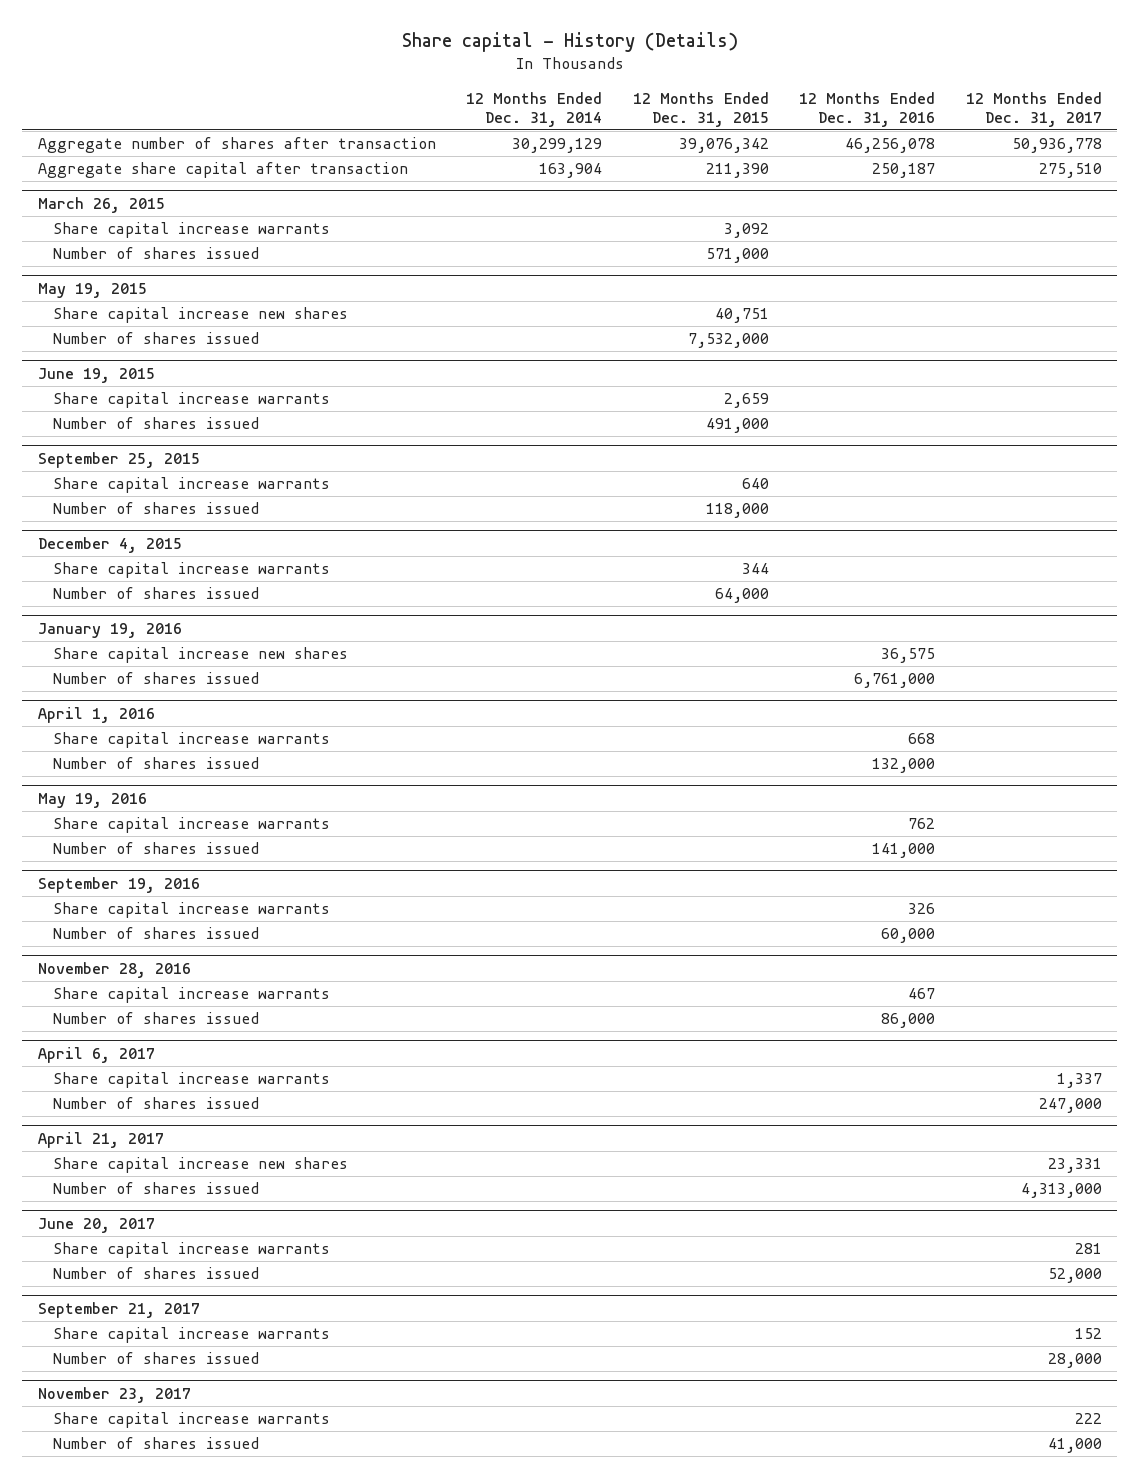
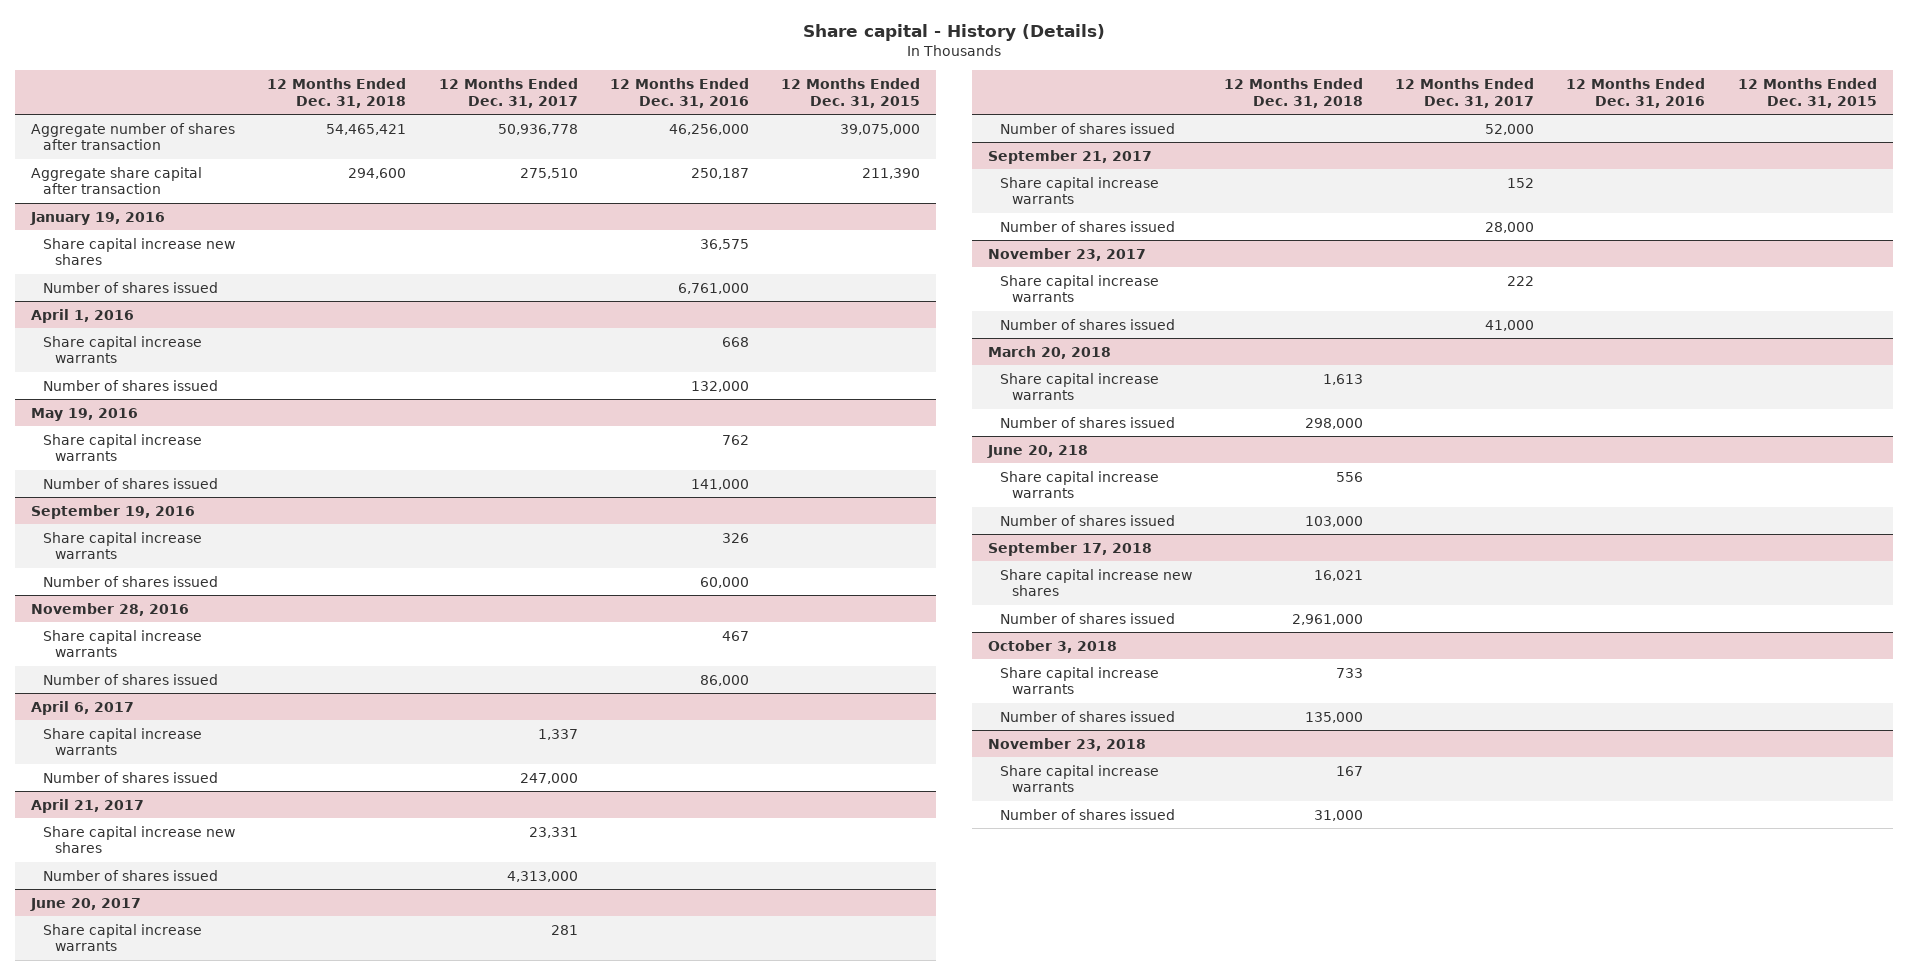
[466,91,603,128] 12 Months Ended Dec. 31, 2014 -> none
none -> [267,78,407,108] 12 Months Ended Dec. 31, 2018
[678,138,769,154] 39,076,342 -> [839,123,920,135] 39,075,000
[845,138,936,154] 46,256,078 -> [668,123,749,135] 46,256,000
[37,196,165,213] March 26, 2015 -> none
[53,222,331,239] Share capital increase warrants -> none
[53,247,260,260] Number of shares issued -> none
[37,282,147,298] May 19, 2015 -> none
[53,307,349,324] Share capital increase new shares -> none
[53,332,260,345] Number of shares issued -> none
[37,367,155,383] June 19, 2015 -> none
[53,392,331,409] Share capital increase warrants -> none
[53,417,260,430] Number of shares issued -> none
[37,451,200,468] September 25, 2015 -> none
[53,477,331,494] Share capital increase warrants -> none
[53,502,260,515] Number of shares issued -> none
[37,536,182,553] December 4, 2015 -> none
[53,562,331,579] Share capital increase warrants -> none
[53,587,260,600] Number of shares issued -> none
none -> [987,345,1111,359] March 20, 2018
none -> [999,372,1159,401] Share capital increase warrants
none -> [999,416,1175,428] Number of shares issued
none -> [986,444,1088,458] June 20, 218
none -> [999,470,1159,499] Share capital increase warrants
none -> [999,514,1175,526] Number of shares issued
none -> [987,541,1152,556] September 17, 2018
none -> [999,568,1192,597] Share capital increase new shares
none -> [999,612,1175,624] Number of shares issued
none -> [987,639,1117,653] October 3, 2018
none -> [999,666,1159,695] Share capital increase warrants
none -> [999,710,1175,722] Number of shares issued
none -> [987,737,1146,751] November 23, 2018
none -> [999,764,1159,793] Share capital increase warrants
none -> [999,808,1175,820] Number of shares issued

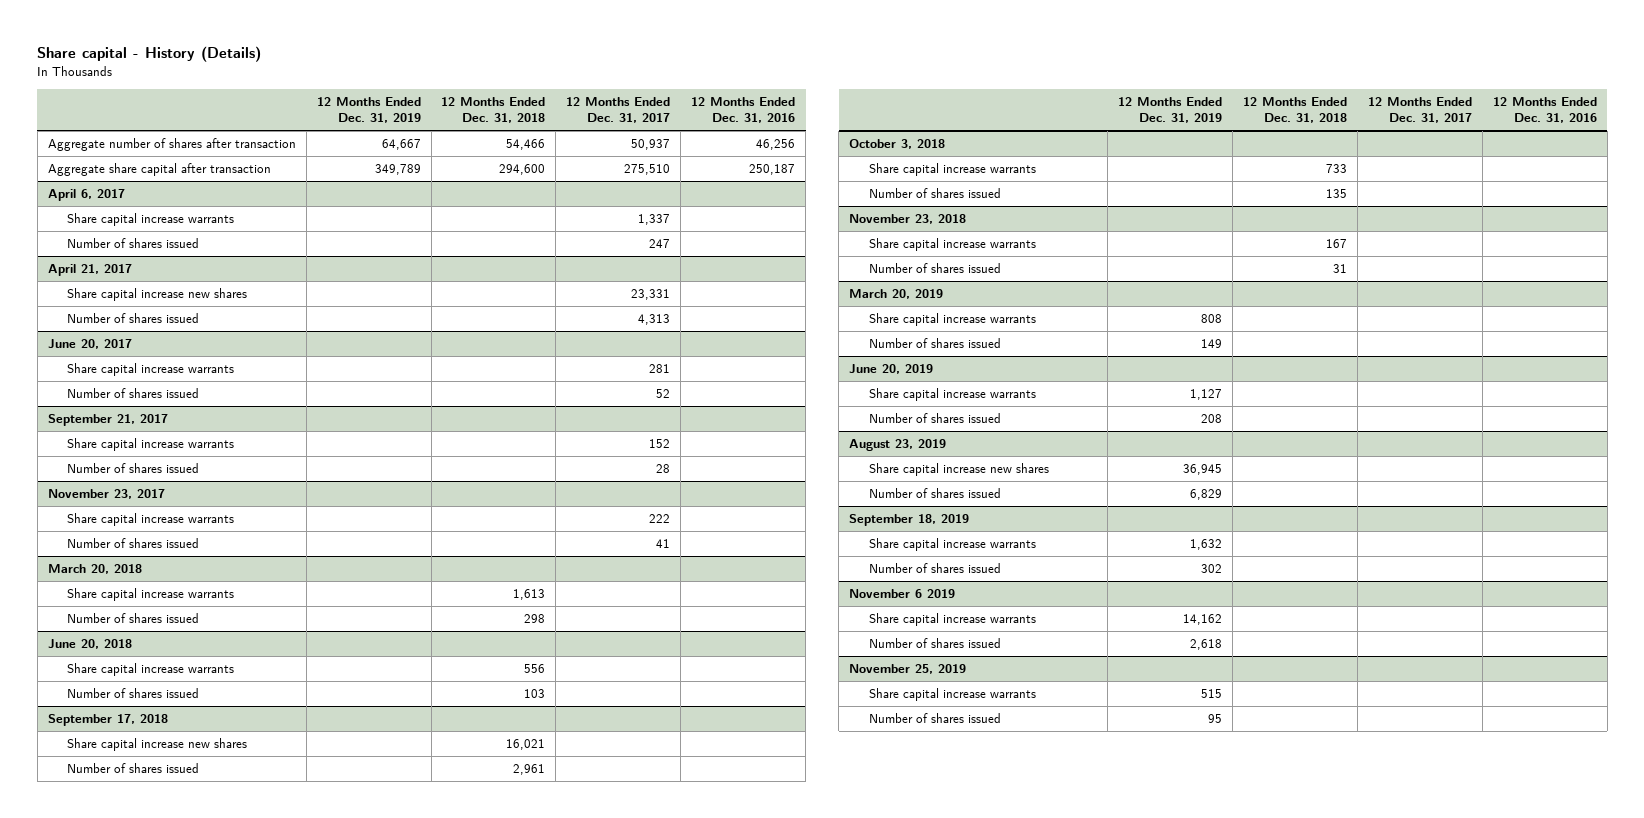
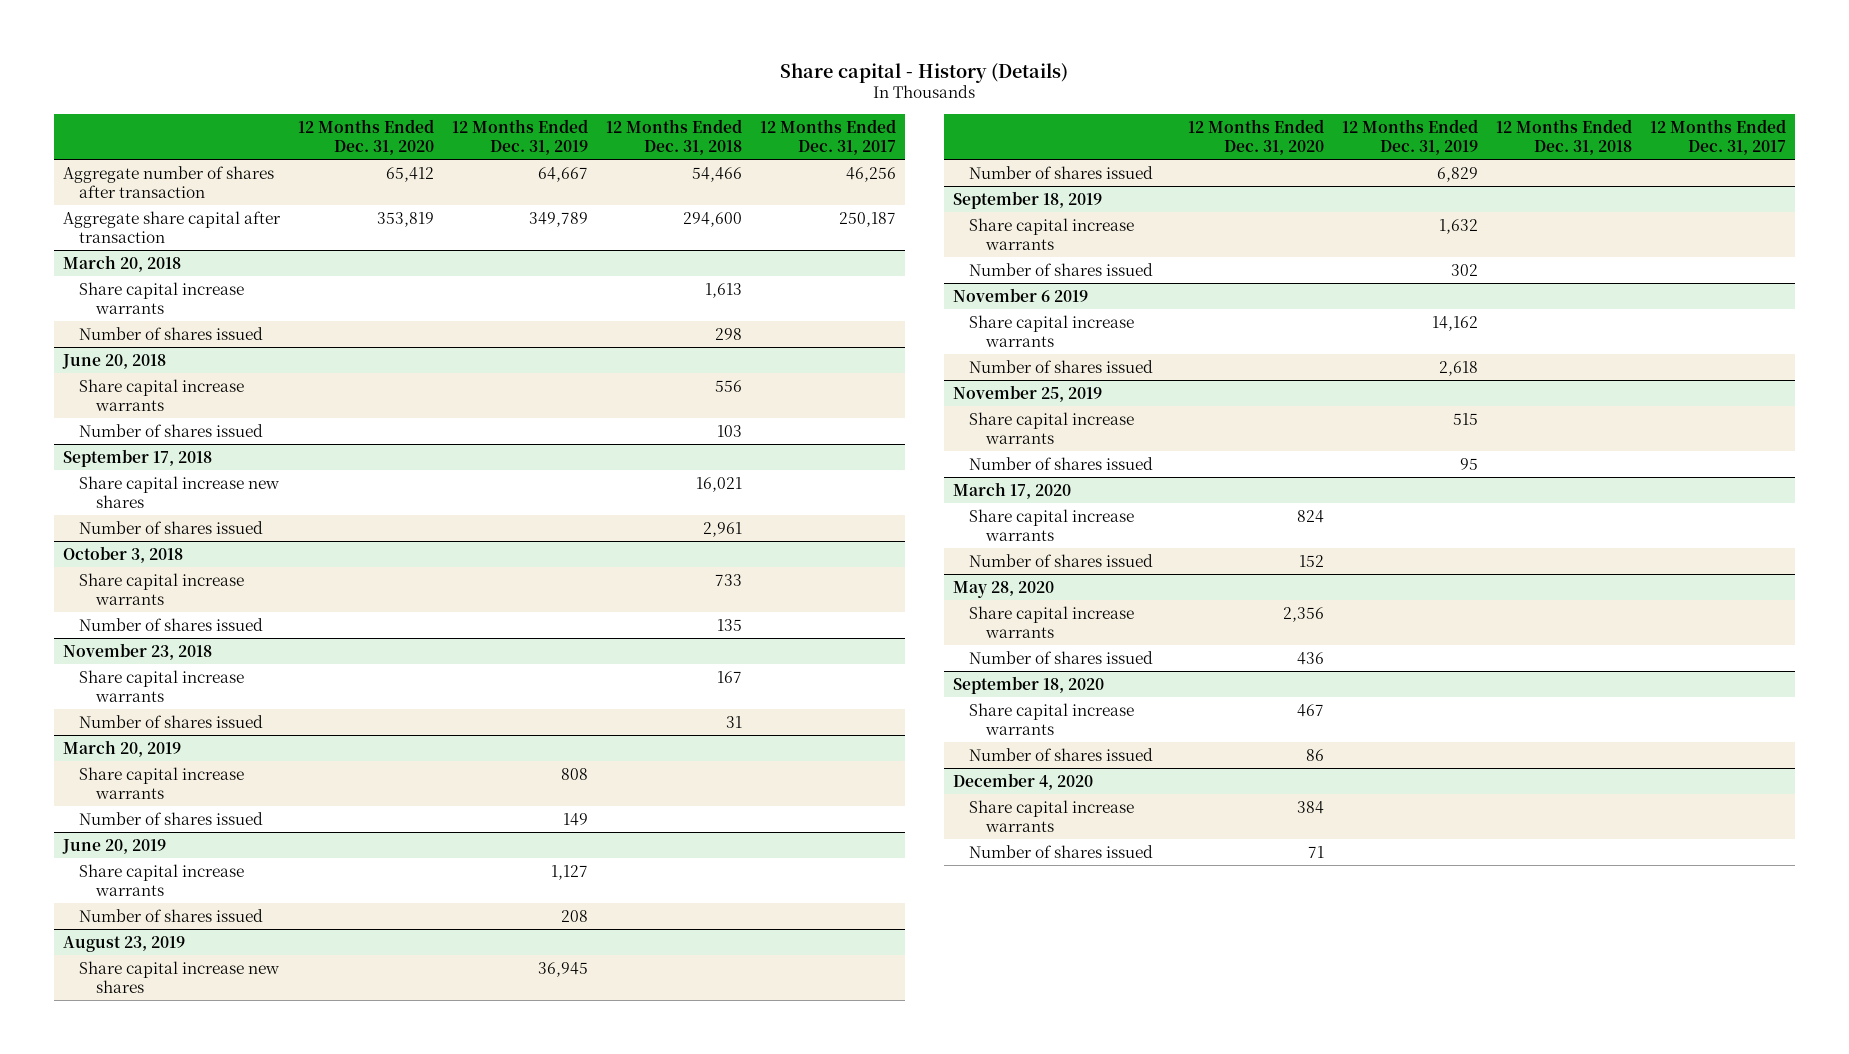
[691,97,796,124] 12 Months Ended Dec. 31, 2016 -> none
none -> [297,118,434,156] 12 Months Ended Dec. 31, 2020
[47,189,125,202] April 6, 2017 -> none
[67,213,235,227] Share capital increase warrants -> none
[67,238,200,249] Number of shares issued -> none
[47,264,132,277] April 21, 2017 -> none
[67,288,248,302] Share capital increase new shares -> none
[67,313,200,324] Number of shares issued -> none
[47,339,132,350] June 20, 2017 -> none
[67,363,235,377] Share capital increase warrants -> none
[67,388,200,399] Number of shares issued -> none
[47,414,168,427] September 21, 2017 -> none
[67,438,235,452] Share capital increase warrants -> none
[67,463,200,474] Number of shares issued -> none
[47,489,165,500] November 23, 2017 -> none
[67,513,235,527] Share capital increase warrants -> none
[67,538,200,549] Number of shares issued -> none
[631,139,671,151] 50,937 -> [845,166,896,182] 46,256
[624,164,671,176] 275,510 -> [838,211,896,227] 250,187
none -> [952,481,1071,499] March 17, 2020
none -> [969,508,1135,542] Share capital increase warrants
none -> [969,553,1154,567] Number of shares issued
none -> [952,580,1054,598] May 28, 2020
none -> [969,605,1135,639] Share capital increase warrants
none -> [969,650,1154,664] Number of shares issued
none -> [952,675,1104,694] September 18, 2020
none -> [969,702,1135,736] Share capital increase warrants
none -> [969,747,1154,761] Number of shares issued
none -> [952,772,1093,790] December 4, 2020
none -> [969,799,1135,833] Share capital increase warrants
none -> [969,844,1154,858] Number of shares issued

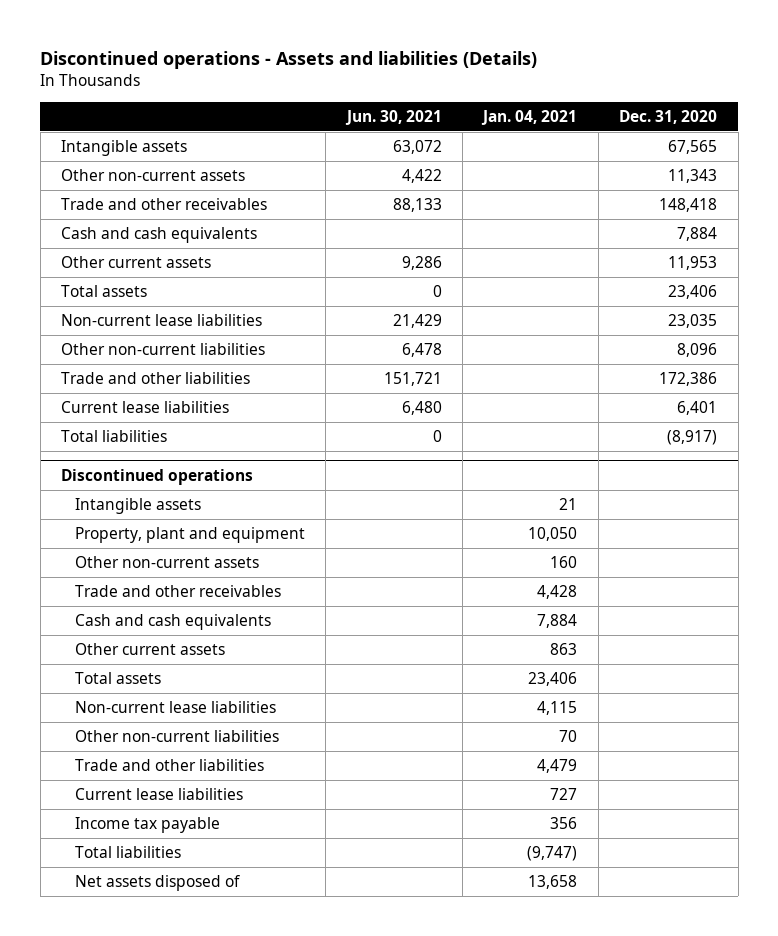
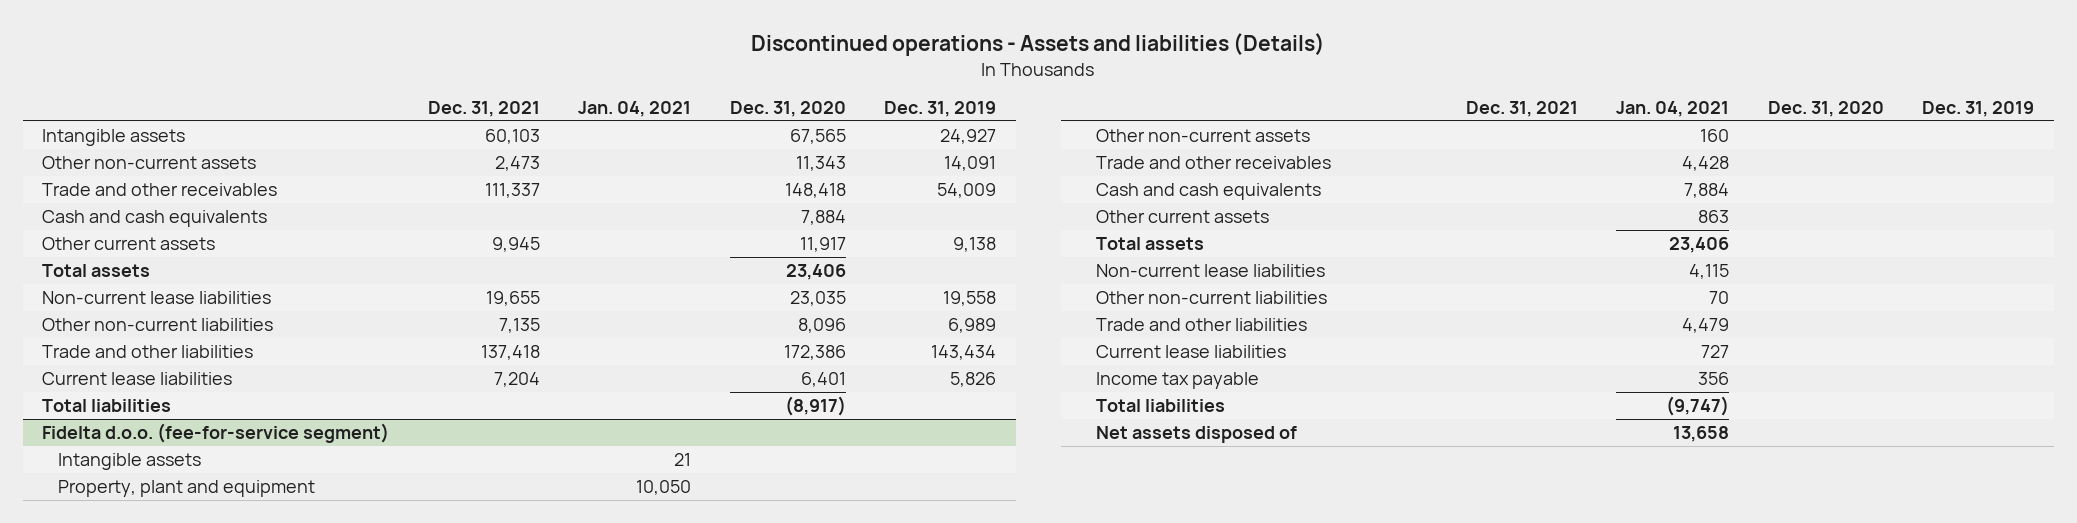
[344,109,442,125] Jun. 30, 2021 -> none
none -> [427,101,540,118] Dec. 31, 2021
none -> [884,101,997,118] Dec. 31, 2019
[668,256,718,271] 11,953 -> [799,236,846,252] 11,917
[61,469,254,486] Discontinued operations -> [42,422,390,443] Fidelta d.o.o. (fee-for-service segment)

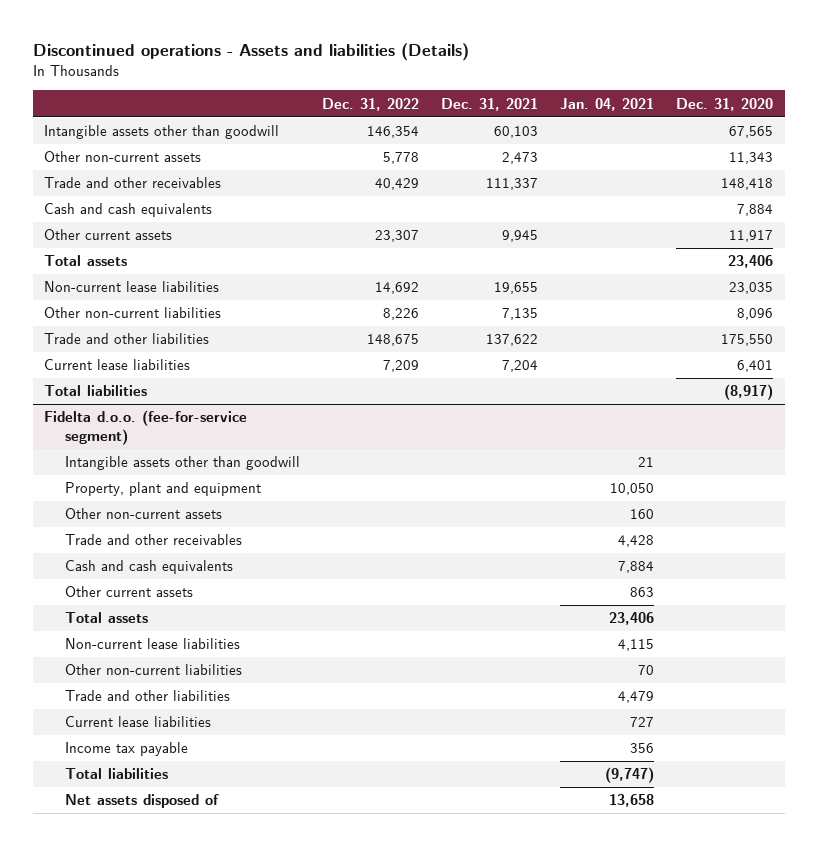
[884,101,997,118] Dec. 31, 2019 -> none
none -> [322,97,420,111] Dec. 31, 2022
[42,128,186,146] Intangible assets -> [43,125,279,140] Intangible assets other than goodwill
[480,344,540,360] 137,418 -> [486,334,539,347] 137,622
[783,344,846,360] 172,386 -> [721,334,774,347] 175,550
[57,452,201,470] Intangible assets -> [65,456,301,471] Intangible assets other than goodwill

